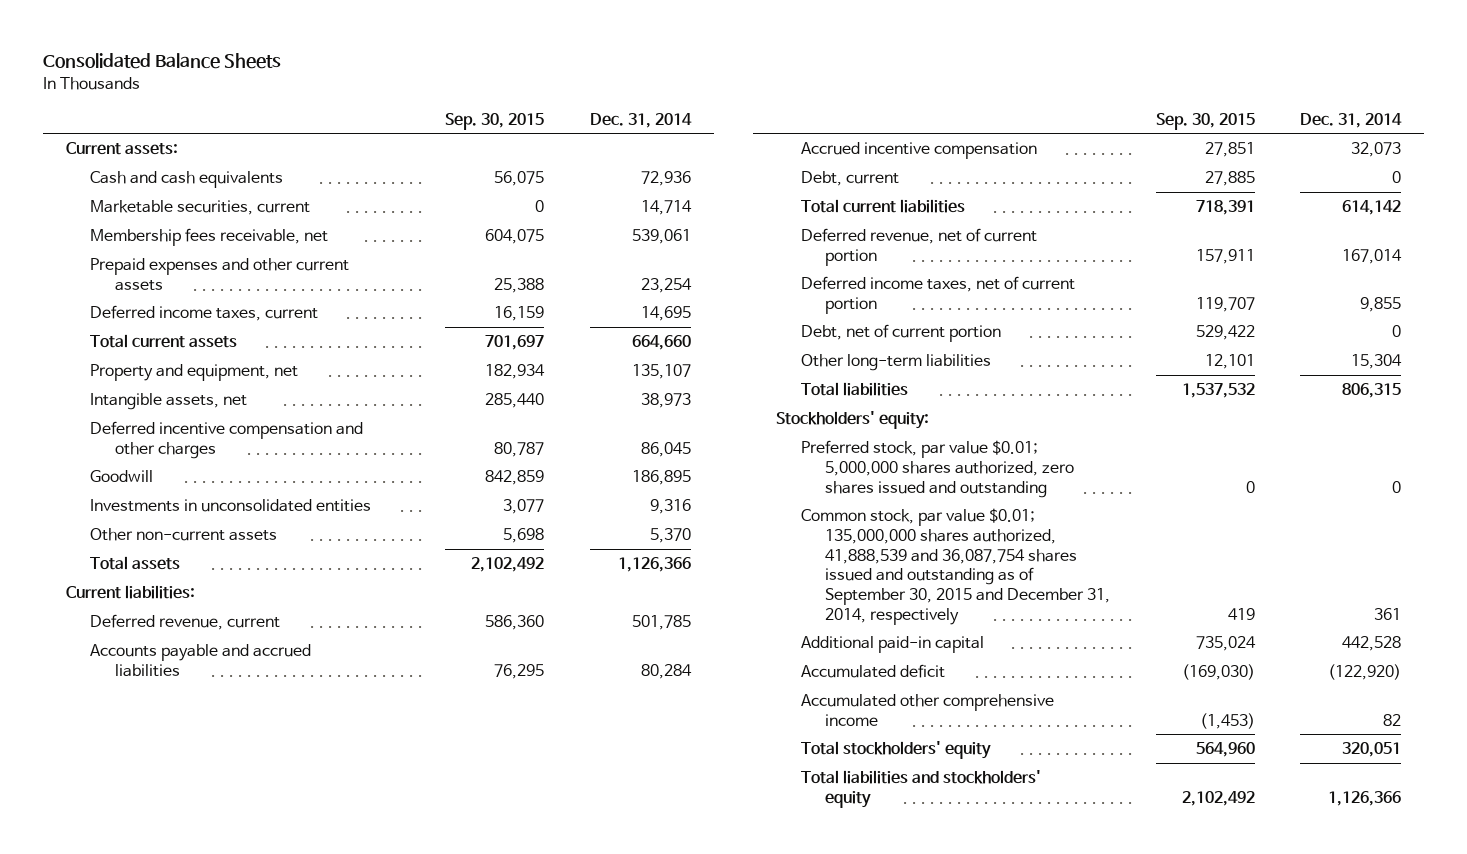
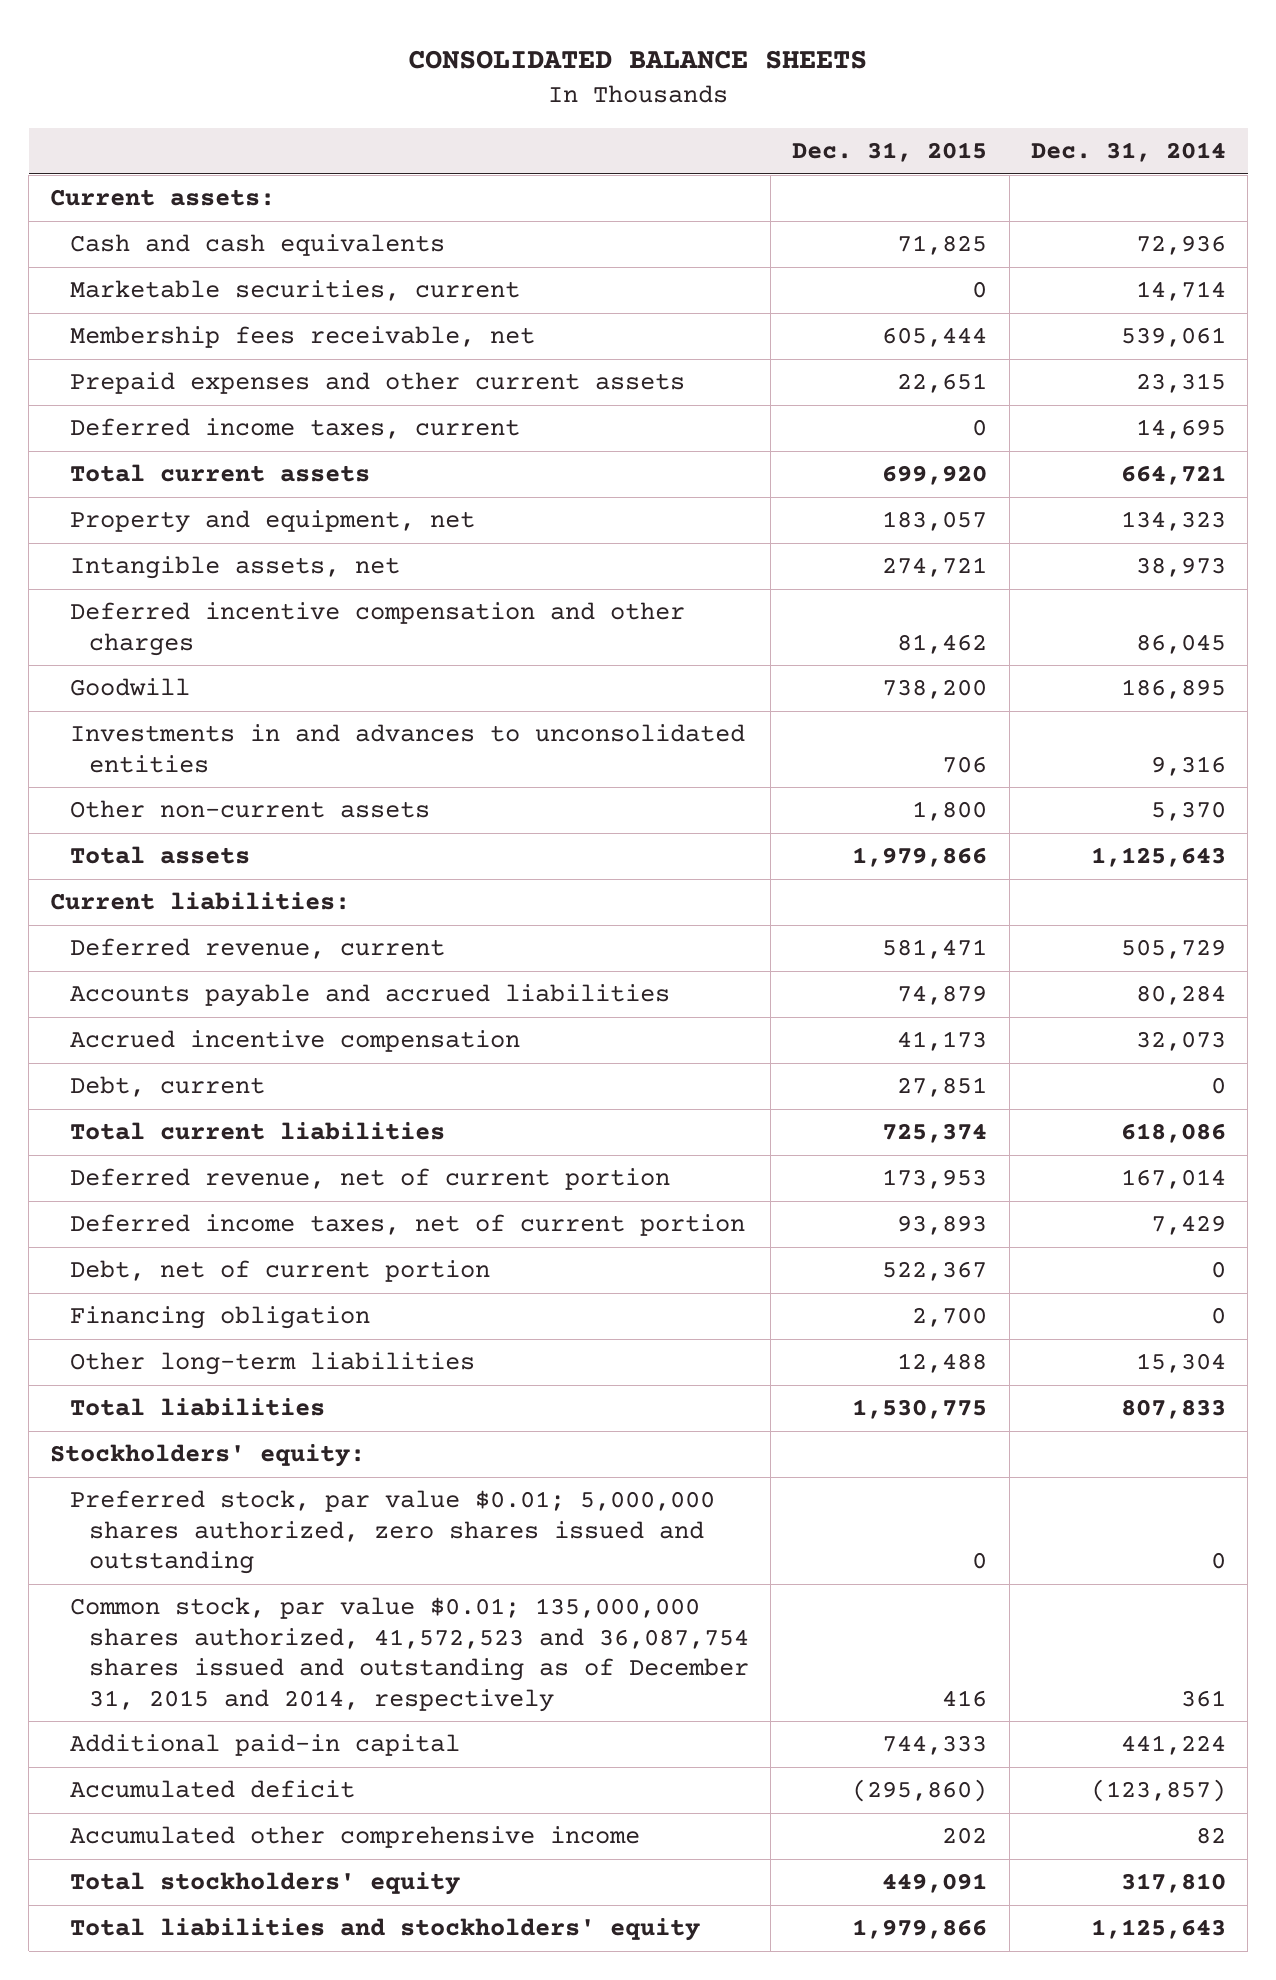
[42,53,281,70] Consolidated Balance Sheets -> [408,50,868,70] CONSOLIDATED BALANCE SHEETS
[445,112,545,130] Sep. 30, 2015 -> none
none -> [792,142,988,163] Dec. 31, 2015
[640,277,692,293] 23,254 -> [1135,373,1226,394] 23,315
[631,335,691,351] 664,660 -> [1120,465,1226,486] 664,721
[631,364,691,380] 135,107 -> [1120,511,1226,532] 134,323
[90,499,372,513] Investments in unconsolidated entities -> [69,724,745,773] Investments in and advances to unconsolidated entities
[617,557,691,573] 1,126,366 -> [1090,847,1226,868] 1,125,643
[631,615,691,631] 501,785 -> [1120,939,1226,960] 505,729
[1342,200,1402,216] 614,142 -> [1120,1123,1226,1144] 618,086
[1360,296,1402,312] 9,855 -> [1150,1215,1226,1236] 7,429
none -> [69,1306,370,1330] Financing obligation
[1342,383,1402,399] 806,315 -> [1120,1399,1226,1420] 807,833
[800,508,1111,625] Common stock, par value $0.01; 135,000,000 shares authorized, 41,888,539 and 36,087,754 shares issued and outstanding as of September 30, 2015 and December 31, 2014, respectively -> [69,1597,749,1712] Common stock, par value $0.01; 135,000,000 shares authorized, 41,572,523 and 36,087,754 shares issued and outstanding as of December 31, 2015 and 2014, respectively
[1342,636,1402,652] 442,528 -> [1120,1735,1226,1756] 441,224
[1328,664,1402,681] (122,920) -> [1090,1779,1226,1803] (123,857)
[1342,742,1402,758] 320,051 -> [1120,1873,1226,1894] 317,810
[1328,790,1402,806] 1,126,366 -> [1090,1919,1226,1940] 1,125,643

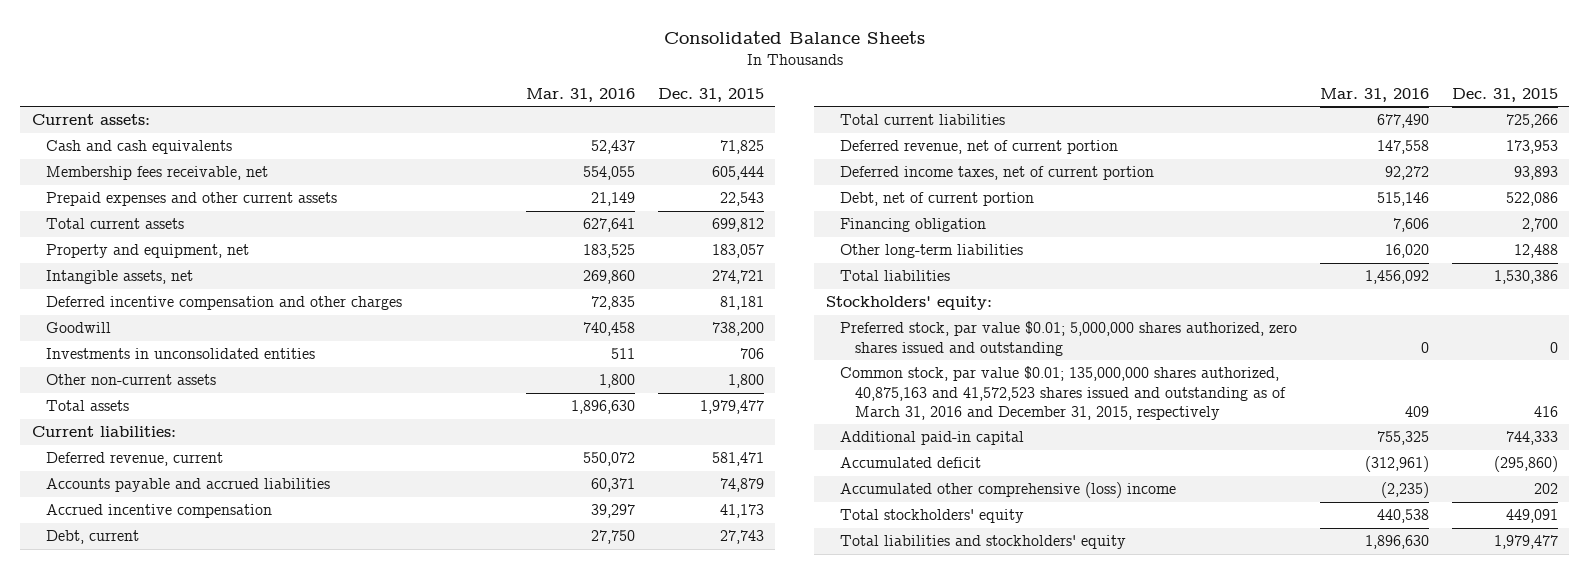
[408,50,868,70] CONSOLIDATED BALANCE SHEETS -> [663,31,925,45] Consolidated Balance Sheets
[1030,142,1226,163] Dec. 31, 2014 -> none
none -> [526,87,636,102] Mar. 31, 2016
[69,280,520,302] Marketable securities, current -> none
[69,418,520,440] Deferred income taxes, current -> none
[897,373,988,394] 22,651 -> [719,192,764,207] 22,543
[882,465,988,486] 699,920 -> [711,218,764,233] 699,812
[897,633,988,654] 81,462 -> [719,296,764,311] 81,181
[69,724,745,773] Investments in and advances to unconsolidated entities -> [46,348,316,360] Investments in unconsolidated entities
[852,847,988,868] 1,979,866 -> [699,400,764,415] 1,979,477
[897,1077,988,1098] 27,851 -> [719,530,764,545] 27,743
[882,1123,988,1144] 725,374 -> [1505,114,1558,129] 725,266
[882,1261,988,1282] 522,367 -> [1505,192,1558,207] 522,086
[852,1399,988,1420] 1,530,775 -> [1493,270,1558,285] 1,530,386
[69,1597,749,1712] Common stock, par value $0.01; 135,000,000 shares authorized, 41,572,523 and 36,087,754 shares issued and outstanding as of December 31, 2015 and 2014, respectively -> [840,366,1286,420] Common stock, par value $0.01; 135,000,000 shares authorized, 40,875,163 and 41,572,523 shares issued and outstanding as of March 31, 2016 and December 31, 2015, respectively
[69,1826,640,1849] Accumulated other comprehensive income -> [840,482,1177,499] Accumulated other comprehensive (loss) income
[852,1919,988,1940] 1,979,866 -> [1493,535,1558,550] 1,979,477

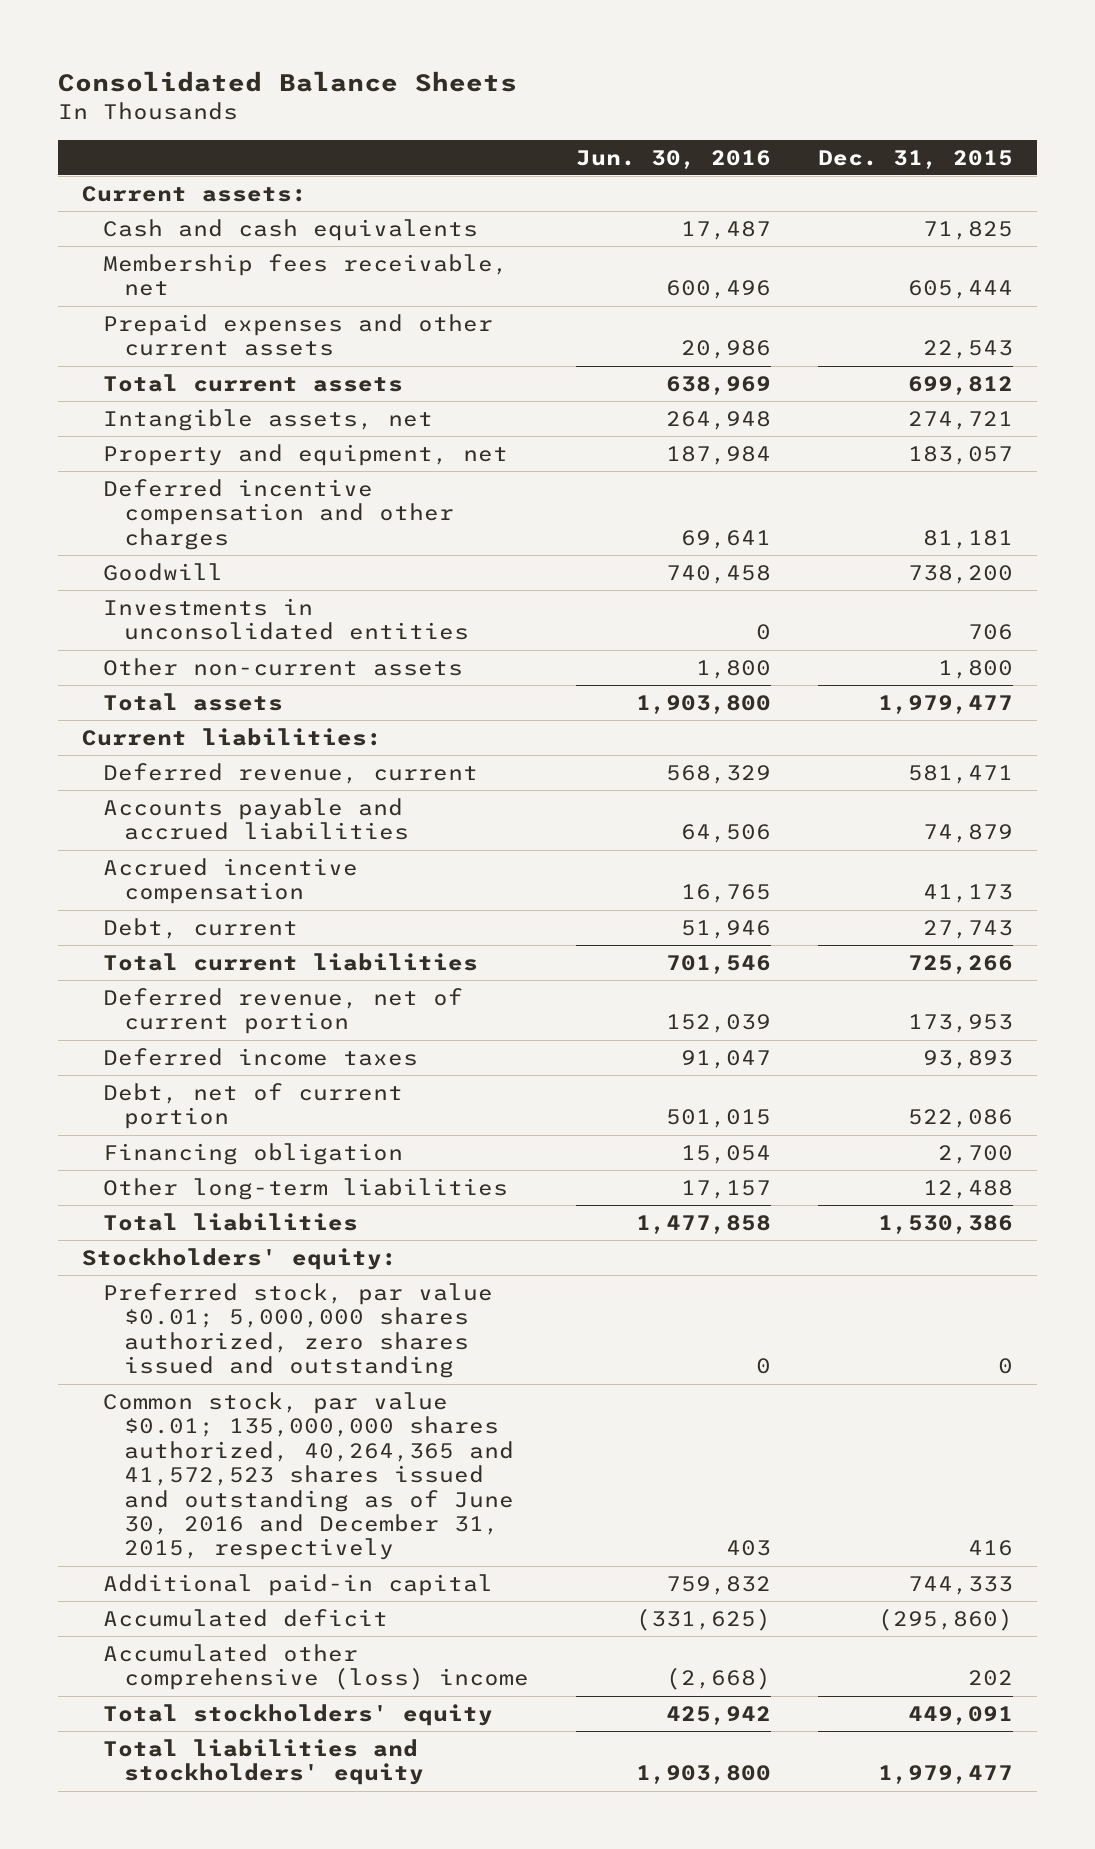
[526,87,636,102] Mar. 31, 2016 -> none
none -> [576,149,772,169] Jun. 30, 2016
[46,244,250,259] Property and equipment, net -> [103,443,509,466] Property and equipment, net
[840,166,1155,181] Deferred income taxes, net of current portion -> [103,1047,419,1066] Deferred income taxes
[840,366,1286,420] Common stock, par value $0.01; 135,000,000 shares authorized, 40,875,163 and 41,572,523 shares issued and outstanding as of March 31, 2016 and December 31, 2015, respectively -> [103,1391,515,1561] Common stock, par value $0.01; 135,000,000 shares authorized, 40,264,365 and 41,572,523 shares issued and outstanding as of June 30, 2016 and December 31, 2015, respectively

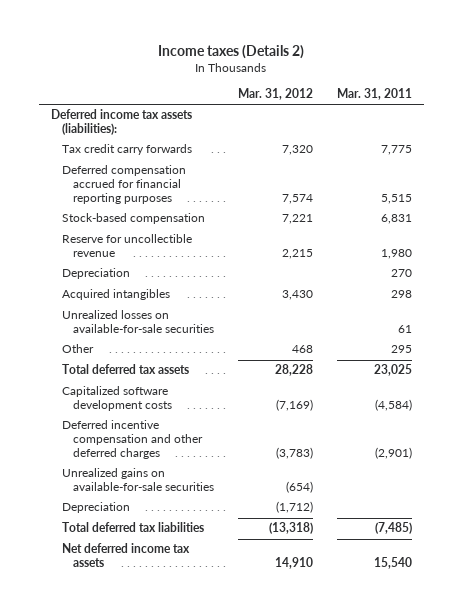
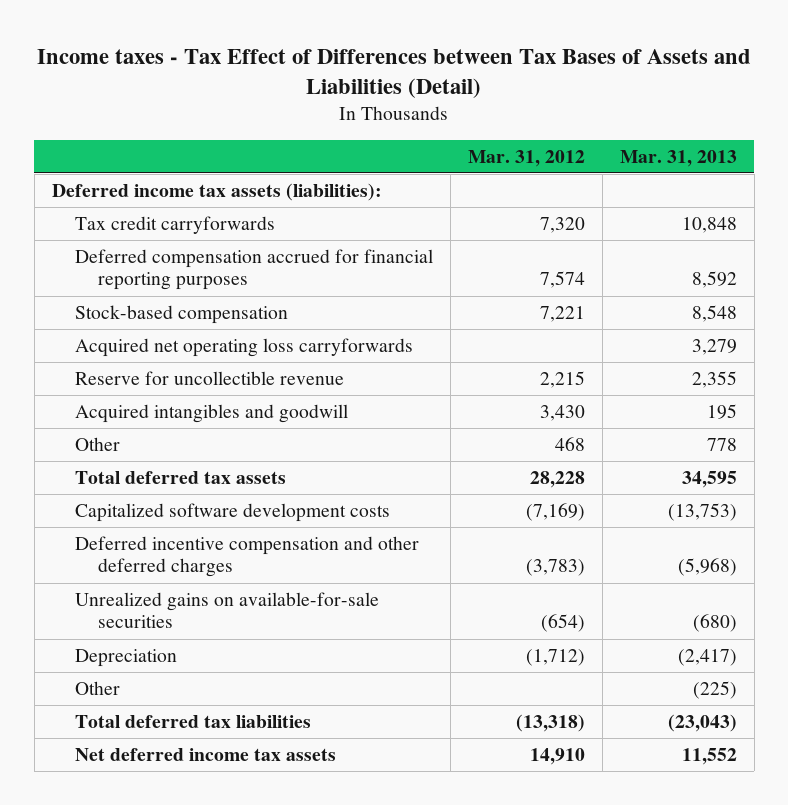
[158,45,305,60] Income taxes (Details 2) -> [37,49,752,99] Income taxes - Tax Effect of Differences between Tax Bases of Assets and Liabilities (Detail)
[337,87,413,100] Mar. 31, 2011 -> none
none -> [619,149,737,167] Mar. 31, 2013
[61,144,192,156] Tax credit carry forwards -> [74,215,275,234] Tax credit carryforwards
none -> [74,337,413,357] Acquired net operating loss carryforwards
[61,268,130,280] Depreciation -> none
[61,310,214,334] Unrealized losses on available-for-sale securities -> none
[61,289,170,301] Acquired intangibles -> [74,403,348,423] Acquired intangibles and goodwill
none -> [74,680,120,695] Other

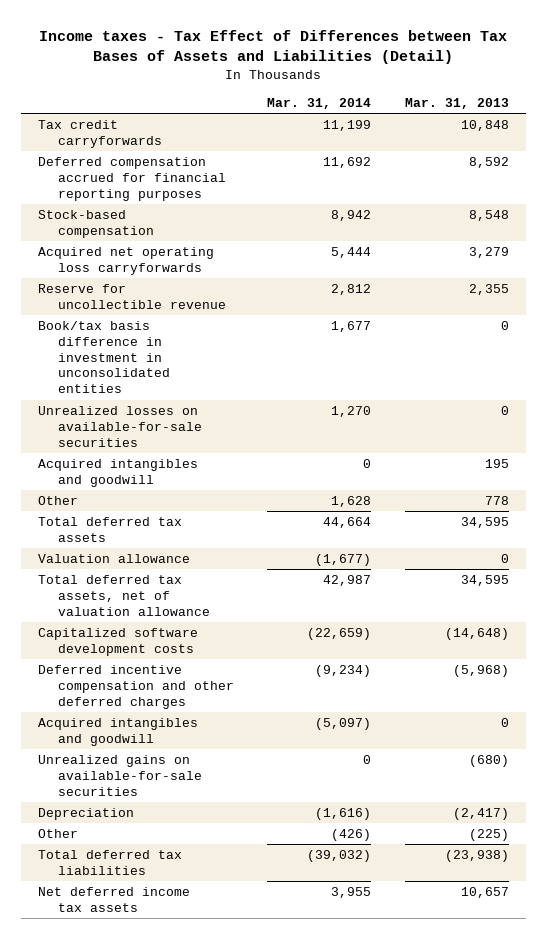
[467,149,585,167] Mar. 31, 2012 -> none
none -> [267,98,372,110] Mar. 31, 2014
[51,182,382,201] Deferred income tax assets (liabilities): -> none
none -> [37,321,170,394] Book/tax basis difference in investment in unconsolidated entities
none -> [37,406,202,447] Unrealized losses on available-for-sale securities
none -> [37,554,190,564] Valuation allowance
none -> [37,575,210,616] Total deferred tax assets, net of valuation allowance
[667,502,737,521] (13,753) -> [444,628,509,641] (14,648)
none -> [37,718,198,746] Acquired intangibles and goodwill
[667,713,737,732] (23,043) -> [444,850,509,863] (23,938)
[681,747,737,765] 11,552 -> [460,887,509,899] 10,657

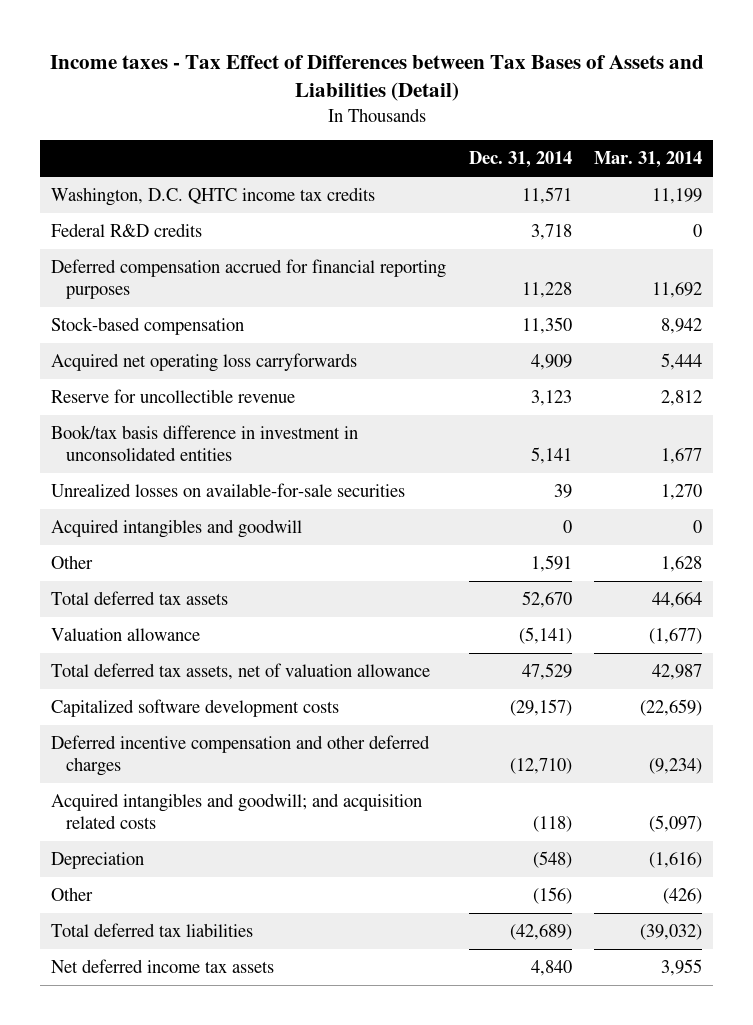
[404,98,509,110] Mar. 31, 2013 -> none
none -> [468,151,572,169] Dec. 31, 2014
[37,120,162,148] Tax credit carryforwards -> [51,187,376,207] Washington, D.C. QHTC income tax credits
none -> [51,223,203,238] Federal R&D credits
[37,755,202,796] Unrealized gains on available-for-sale securities -> none
[37,718,198,746] Acquired intangibles and goodwill -> [51,793,423,829] Acquired intangibles and goodwill; and acquisition related costs

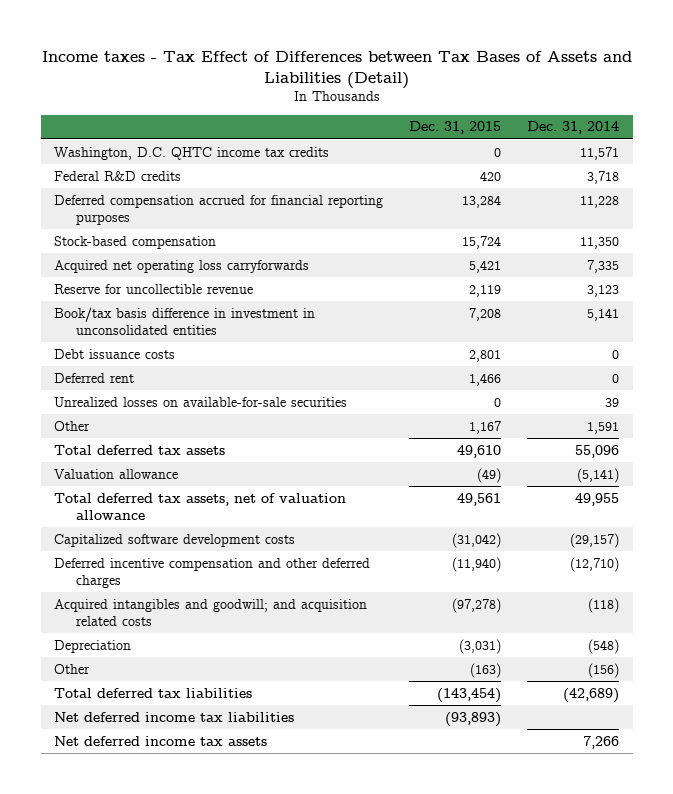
[594,151,703,169] Mar. 31, 2014 -> none
none -> [409,121,502,135] Dec. 31, 2015
[530,354,572,371] 4,909 -> [587,259,620,273] 7,335
none -> [53,348,175,359] Debt issuance costs
none -> [53,372,134,383] Deferred rent
[51,519,303,539] Acquired intangibles and goodwill -> none
[521,591,572,609] 52,670 -> [575,444,620,458] 55,096
[521,663,572,681] 47,529 -> [575,492,620,506] 49,955
none -> [53,711,294,722] Net deferred income tax liabilities
[530,960,572,977] 4,840 -> [583,735,620,749] 7,266

